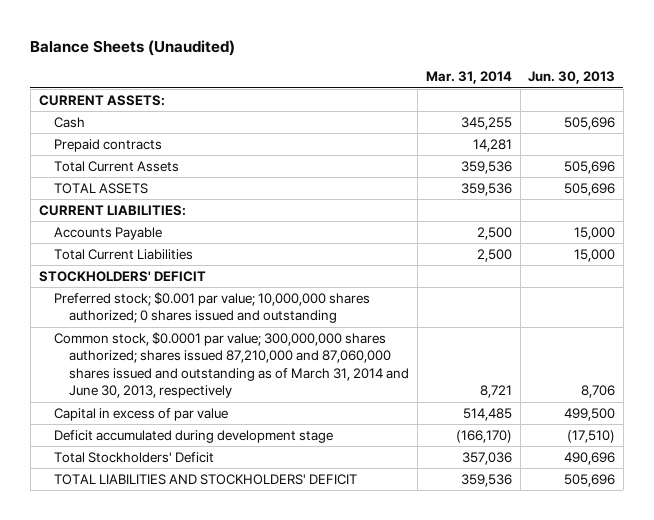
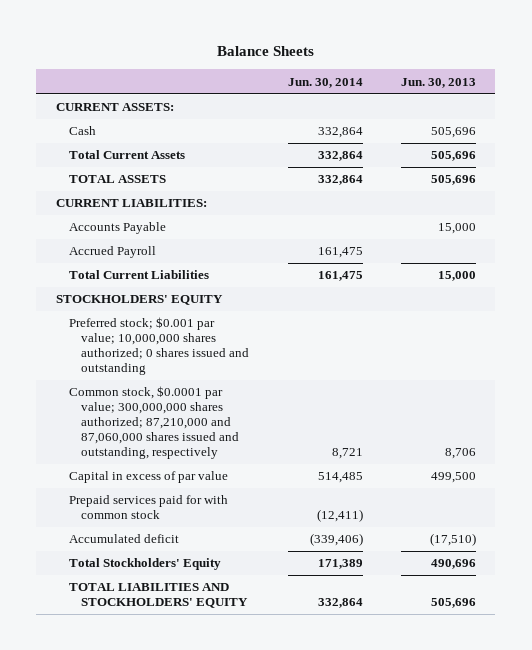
[30,39,236,56] Balance Sheets (Unaudited) -> [216,46,314,57] Balance Sheets
[425,71,512,85] Mar. 31, 2014 -> none
none -> [287,77,363,88] Jun. 30, 2014
[54,138,163,152] Prepaid contracts -> none
none -> [68,246,156,259] Accrued Payroll
[38,270,206,282] STOCKHOLDERS' DEFICIT -> [55,295,223,306] STOCKHOLDERS' EQUITY
[54,331,410,399] Common stock, $0.0001 par value; 300,000,000 shares authorized; shares issued 87,210,000 and 87,060,000 shares issued and outstanding as of March 31, 2014 and June 30, 2013, respectively -> [68,386,240,460] Common stock, $0.0001 par value; 300,000,000 shares authorized; 87,210,000 and 87,060,000 shares issued and outstanding, respectively
none -> [68,495,228,520] Prepaid services paid for with common stock
[54,429,334,443] Deficit accumulated during development stage -> [68,534,179,544] Accumulated deficit
[54,451,215,463] Total Stockholders' Deficit -> [68,558,221,571] Total Stockholders' Equity
[54,473,358,485] TOTAL LIABILITIES AND STOCKHOLDERS' DEFICIT -> [68,583,249,609] TOTAL LIABILITIES AND STOCKHOLDERS' EQUITY

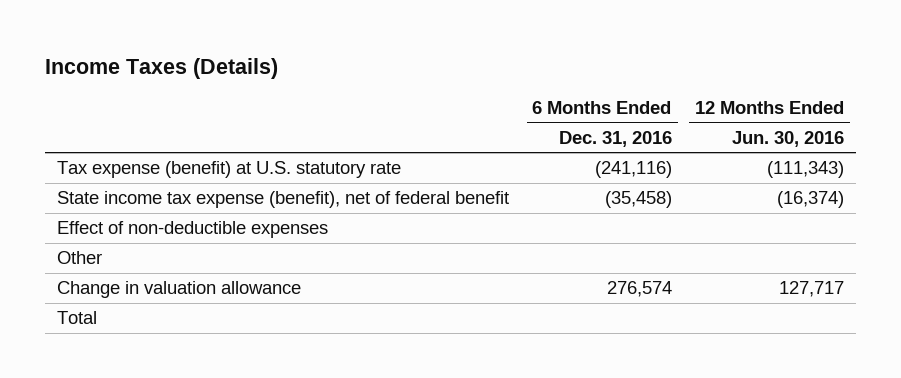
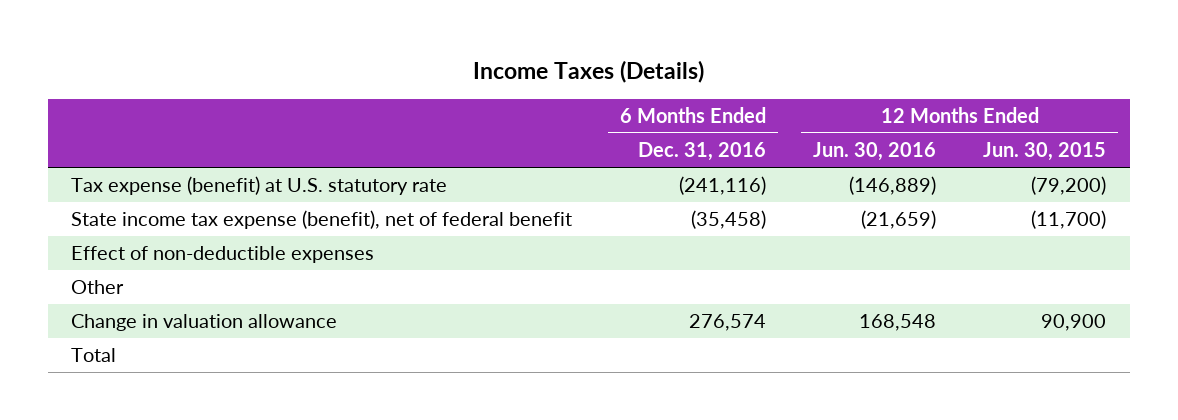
none -> [983,142,1107,162] Jun. 30, 2015
[767,161,845,179] (111,343) -> [849,176,937,196] (146,889)
[777,191,845,209] (16,374) -> [861,210,937,230] (21,659)
[779,281,845,298] 127,717 -> [859,314,937,332] 168,548

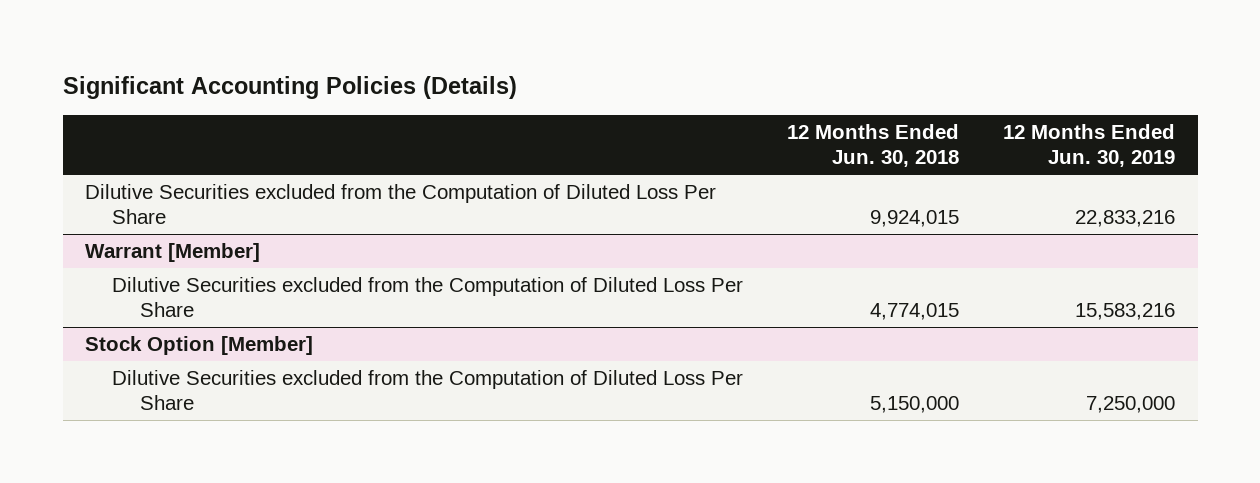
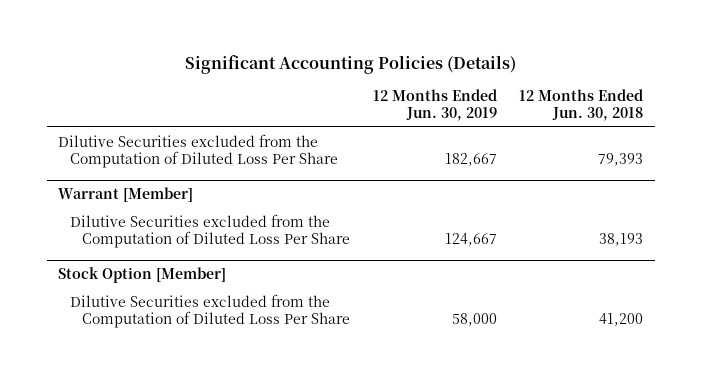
[870,210,960,228] 9,924,015 -> [598,152,644,166] 79,393
[1075,210,1176,228] 22,833,216 -> [444,152,497,166] 182,667
[870,303,960,321] 4,774,015 -> [599,232,644,246] 38,193
[1075,303,1176,321] 15,583,216 -> [444,232,497,246] 124,667
[870,396,960,414] 5,150,000 -> [599,312,644,326] 41,200
[1086,396,1176,414] 7,250,000 -> [451,312,497,326] 58,000

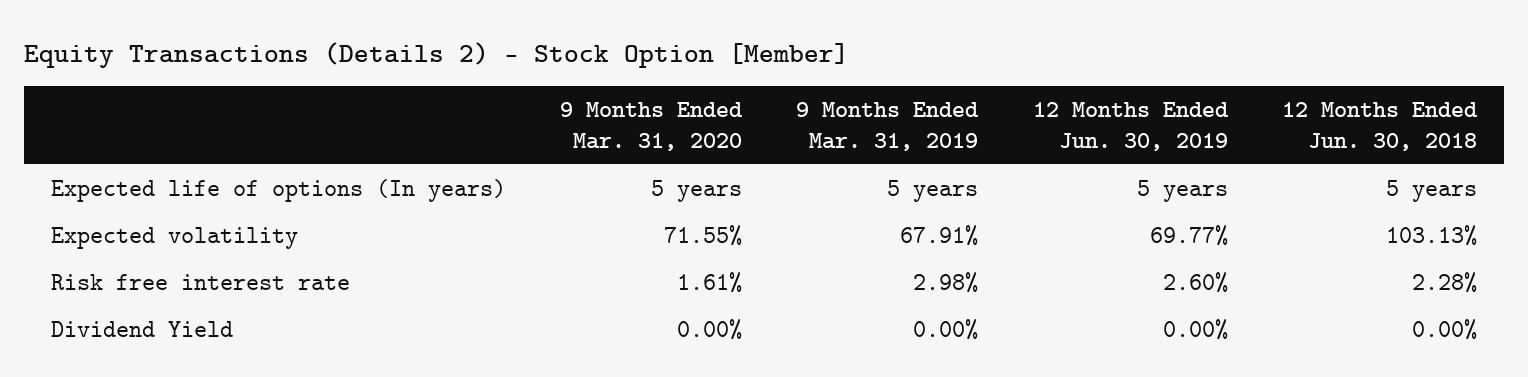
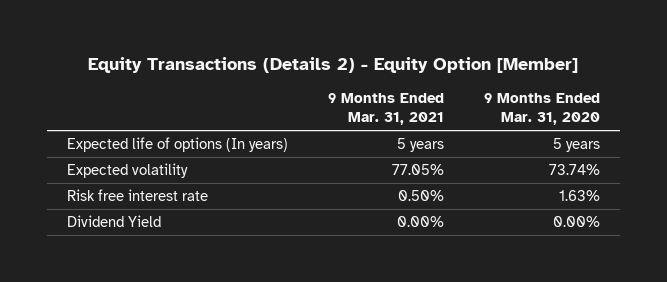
[23,41,849,68] Equity Transactions (Details 2) - Stock Option [Member] -> [88,56,579,73] Equity Transactions (Details 2) - Equity Option [Member]
[796,102,980,151] 9 Months Ended Mar. 31, 2019 -> none
[1032,102,1229,151] 12 Months Ended Jun. 30, 2019 -> none
[1281,102,1478,151] 12 Months Ended Jun. 30, 2018 -> none
none -> [327,93,444,126] 9 Months Ended Mar. 31, 2021
[664,225,743,247] 71.55% -> [549,164,601,176] 73.74%
[677,272,743,294] 1.61% -> [559,190,601,202] 1.63%

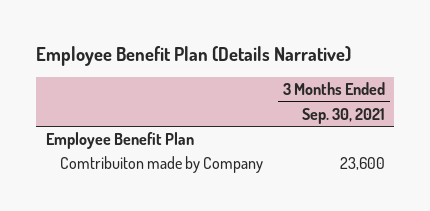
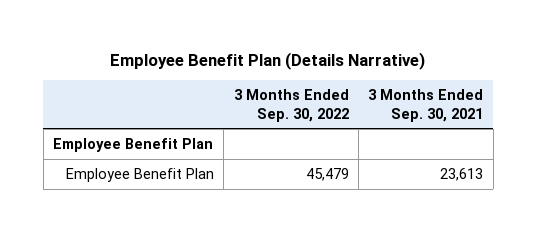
none -> [233,89,349,122] 3 Months Ended Sep. 30, 2022
[60,156,264,174] Comtribuiton made by Company -> none
none -> [65,167,214,182] Employee Benefit Plan

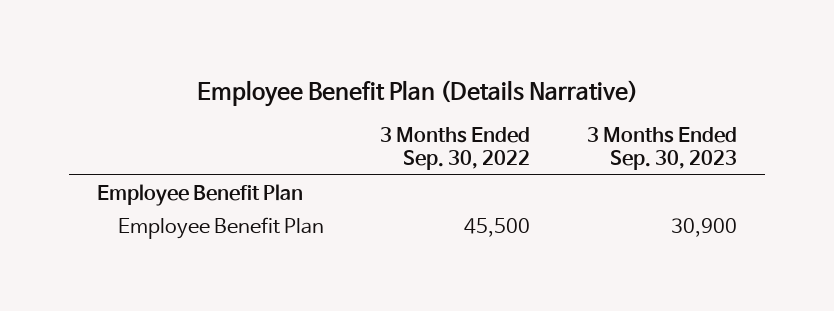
[368,89,484,122] 3 Months Ended Sep. 30, 2021 -> none
none -> [586,127,737,171] 3 Months Ended Sep. 30, 2023
[305,167,349,181] 45,479 -> [464,217,531,237] 45,500

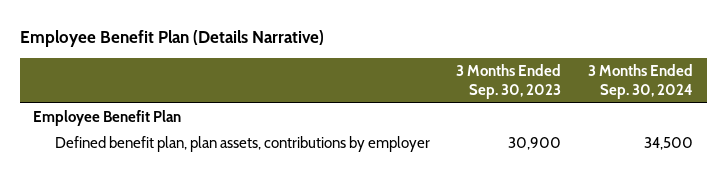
[380,127,531,171] 3 Months Ended Sep. 30, 2022 -> none
none -> [588,63,694,100] 3 Months Ended Sep. 30, 2024
[117,216,324,239] Employee Benefit Plan -> [54,136,430,153] Defined benefit plan, plan assets, contributions by employer

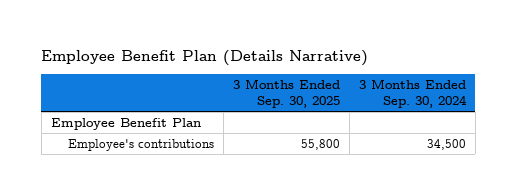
[456,63,562,100] 3 Months Ended Sep. 30, 2023 -> none
none -> [233,79,341,109] 3 Months Ended Sep. 30, 2025
[54,136,430,153] Defined benefit plan, plan assets, contributions by employer -> [68,139,215,152] Employee's contributions

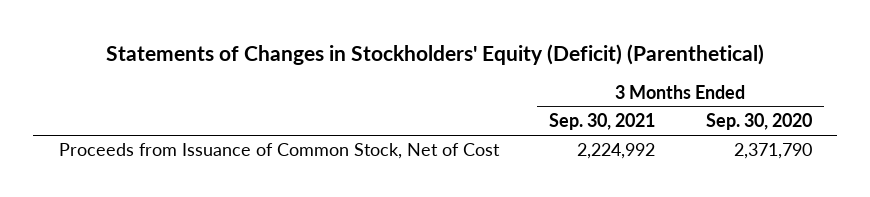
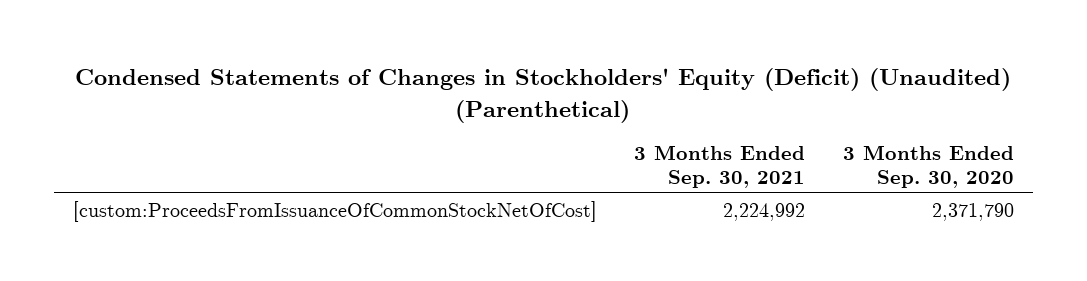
[106,44,765,66] Statements of Changes in Stockholders' Equity (Deficit) (Parenthetical) -> [75,68,1012,123] Condensed Statements of Changes in Stockholders' Equity (Deficit) (Unaudited) (Parenthetical)
[58,143,500,160] Proceeds from Issuance of Common Stock, Net of Cost -> [72,201,597,223] [custom:ProceedsFromIssuanceOfCommonStockNetOfCost]

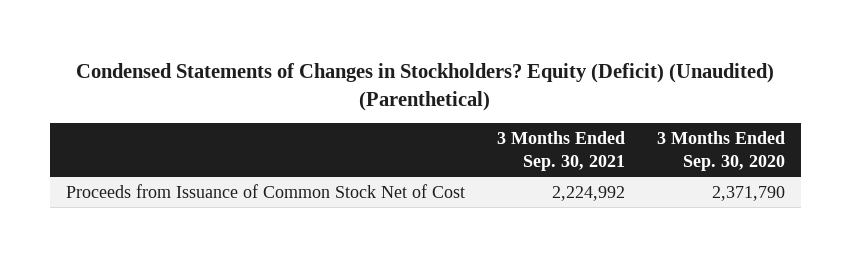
[75,68,1012,123] Condensed Statements of Changes in Stockholders' Equity (Deficit) (Unaudited) (Parenthetical) -> [76,62,775,111] Condensed Statements of Changes in Stockholders? Equity (Deficit) (Unaudited) (Parenthetical)
[72,201,597,223] [custom:ProceedsFromIssuanceOfCommonStockNetOfCost] -> [65,183,465,198] Proceeds from Issuance of Common Stock Net of Cost

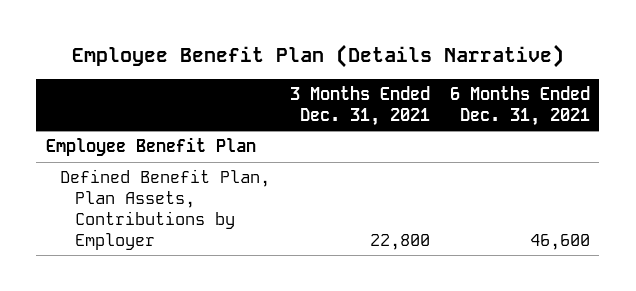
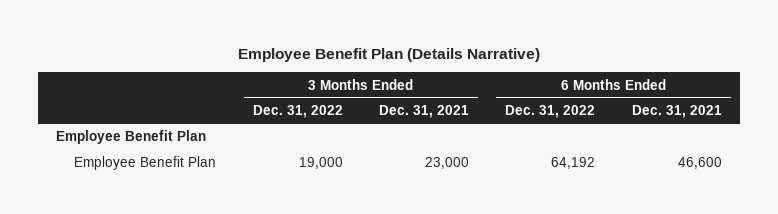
none -> [252,105,343,119] Dec. 31, 2022
none -> [505,105,596,119] Dec. 31, 2022
[60,169,271,250] Defined Benefit Plan, Plan Assets, Contributions by Employer -> [74,156,217,171] Employee Benefit Plan
[369,233,430,250] 22,800 -> [425,157,470,170] 23,000

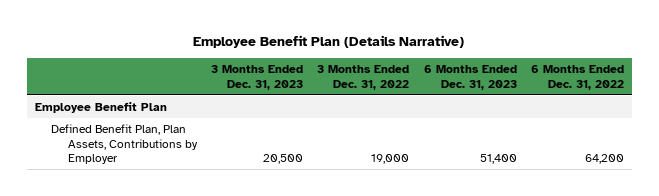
[379,105,470,119] Dec. 31, 2021 -> none
[631,105,722,119] Dec. 31, 2021 -> none
none -> [211,65,304,90] 3 Months Ended Dec. 31, 2023
none -> [423,65,517,90] 6 Months Ended Dec. 31, 2023
[74,156,217,171] Employee Benefit Plan -> [51,124,198,165] Defined Benefit Plan, Plan Assets, Contributions by Employer
[551,157,596,170] 64,192 -> [585,154,625,165] 64,200

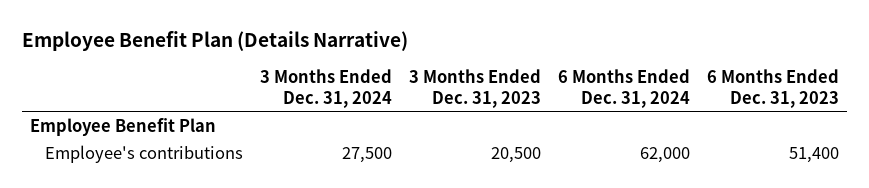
[317,65,410,90] 3 Months Ended Dec. 31, 2022 -> none
[531,65,625,90] 6 Months Ended Dec. 31, 2022 -> none
none -> [259,69,392,108] 3 Months Ended Dec. 31, 2024
none -> [557,69,690,108] 6 Months Ended Dec. 31, 2024
[51,124,198,165] Defined Benefit Plan, Plan Assets, Contributions by Employer -> [44,144,243,163] Employee's contributions

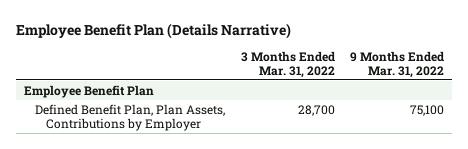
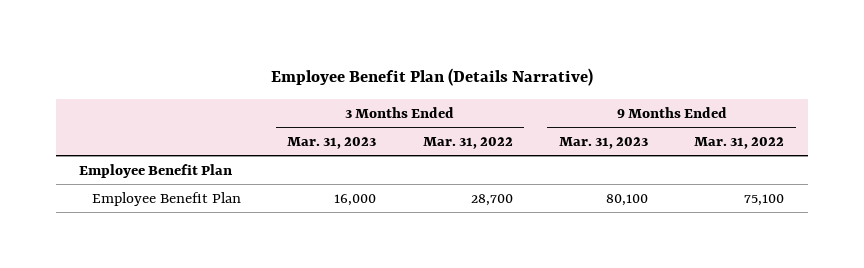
none -> [287,136,377,149] Mar. 31, 2023
none -> [559,136,649,149] Mar. 31, 2023
[35,103,226,132] Defined Benefit Plan, Plan Assets, Contributions by Employer -> [92,191,242,206] Employee Benefit Plan

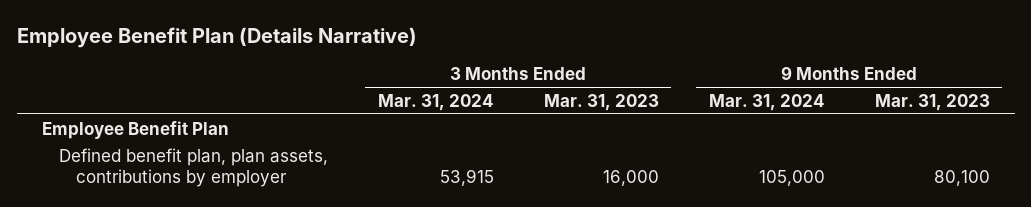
[422,136,513,149] Mar. 31, 2022 -> none
[694,136,785,149] Mar. 31, 2022 -> none
none -> [377,93,494,111] Mar. 31, 2024
none -> [708,93,825,111] Mar. 31, 2024
[92,191,242,206] Employee Benefit Plan -> [58,147,328,188] Defined benefit plan, plan assets, contributions by employer

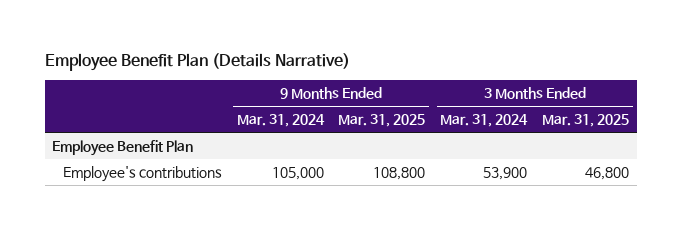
[543,93,659,111] Mar. 31, 2023 -> none
[874,93,990,111] Mar. 31, 2023 -> none
none -> [338,114,426,128] Mar. 31, 2025
none -> [542,114,630,128] Mar. 31, 2025
[58,147,328,188] Defined benefit plan, plan assets, contributions by employer -> none
none -> [62,166,222,183] Employee's contributions

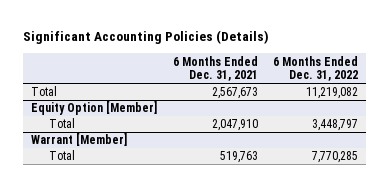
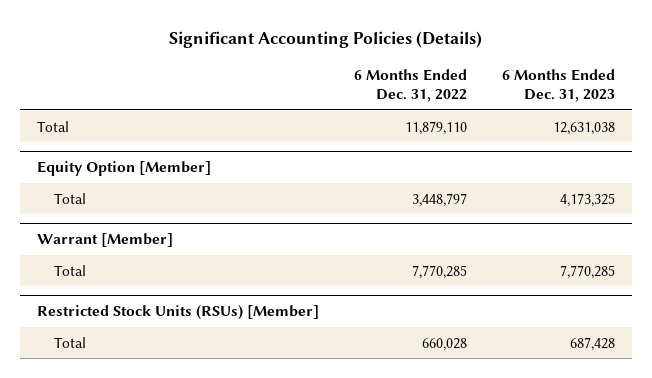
[172,55,258,82] 6 Months Ended Dec. 31, 2021 -> none
none -> [501,68,615,103] 6 Months Ended Dec. 31, 2023
[306,87,359,100] 11,219,082 -> [404,120,467,135] 11,879,110
none -> [37,305,320,321] Restricted Stock Units (RSUs) [Member]
none -> [53,336,86,348] Total

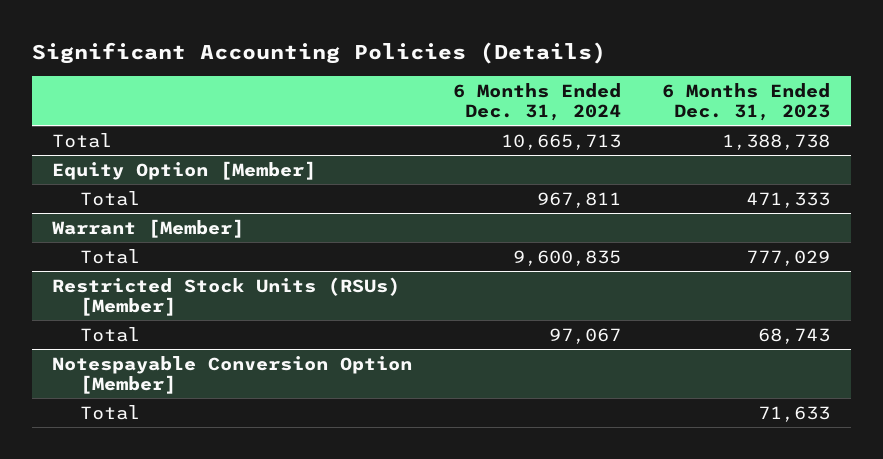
[353,68,467,103] 6 Months Ended Dec. 31, 2022 -> none
none -> [453,82,622,121] 6 Months Ended Dec. 31, 2024
[552,121,615,135] 12,631,038 -> [722,133,831,150] 1,388,738
[559,192,615,207] 4,173,325 -> [746,191,831,208] 471,333
[559,264,615,279] 7,770,285 -> [746,249,831,266] 777,029
[569,336,615,351] 687,428 -> [758,327,831,344] 68,743
none -> [52,355,413,394] Notespayable Conversion Option [Member]
none -> [79,404,140,420] Total

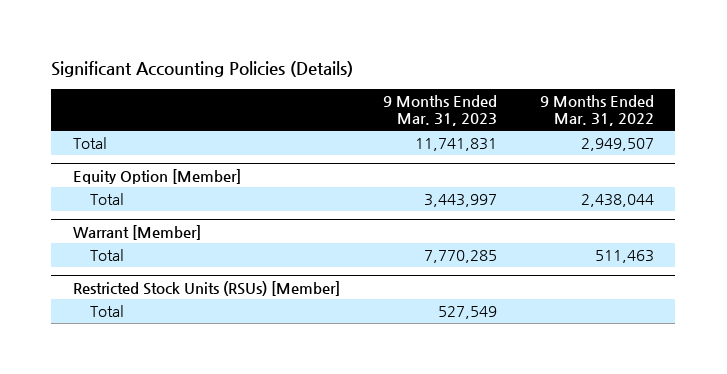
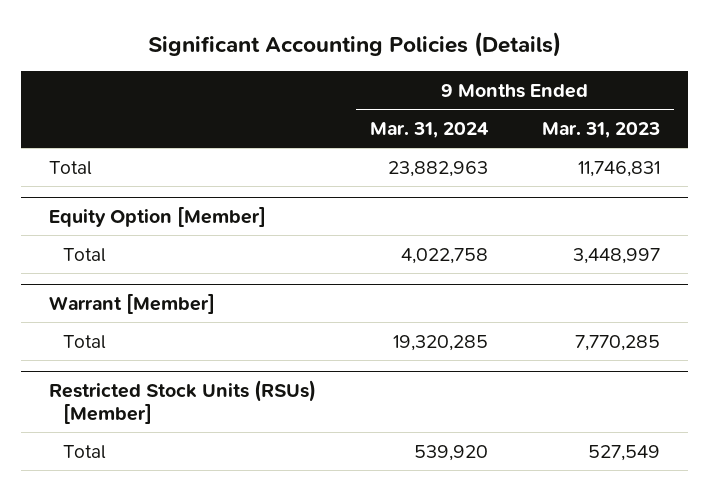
[539,95,654,127] 9 Months Ended Mar. 31, 2022 -> none
none -> [370,121,490,138] Mar. 31, 2024
[414,138,497,152] 11,741,831 -> [578,160,661,177] 11,746,831
[423,194,497,208] 3,443,997 -> [573,247,661,264] 3,448,997

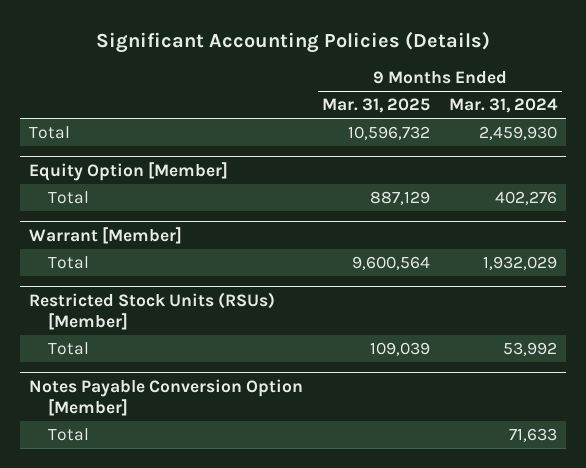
[542,121,661,138] Mar. 31, 2023 -> none
none -> [322,98,431,114] Mar. 31, 2025
[388,160,489,177] 23,882,963 -> [478,125,557,140] 2,459,930
[401,247,489,264] 4,022,758 -> [494,190,557,205] 402,276
[393,334,489,351] 19,320,285 -> [482,255,557,270] 1,932,029
[414,444,489,461] 539,920 -> [502,341,557,356] 53,992
none -> [29,378,304,416] Notes Payable Conversion Option [Member]
none -> [48,427,90,441] Total

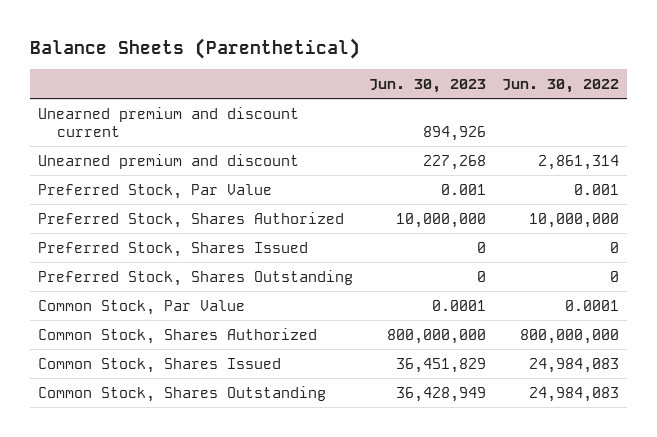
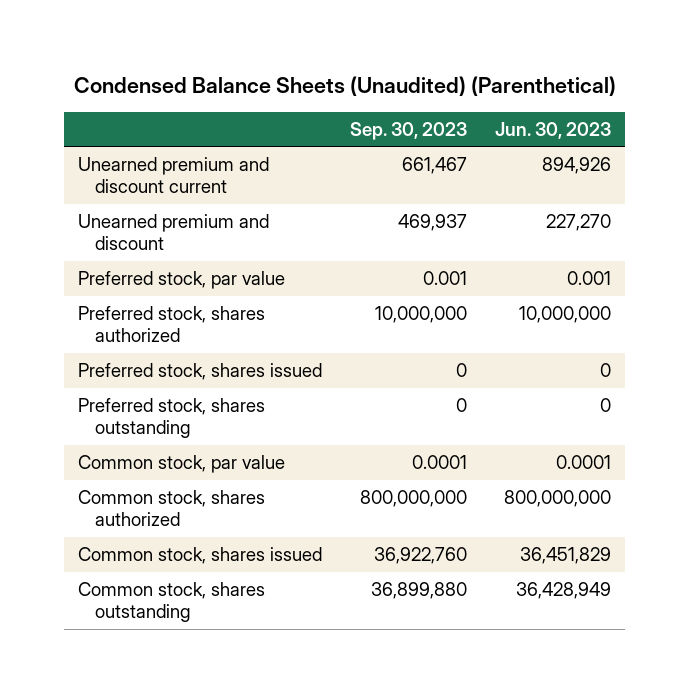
[30,37,361,59] Balance Sheets (Parenthetical) -> [73,75,616,96] Condensed Balance Sheets (Unaudited) (Parenthetical)
[502,78,620,93] Jun. 30, 2022 -> none
none -> [350,121,468,140] Sep. 30, 2023
[423,154,487,170] 227,268 -> [546,214,612,232] 227,270
[38,183,273,199] Preferred Stock, Par Value -> [77,271,285,290] Preferred stock, par value
[38,211,345,228] Preferred Stock, Shares Authorized -> [77,306,265,342] Preferred stock, shares authorized
[38,241,309,257] Preferred Stock, Shares Issued -> [77,363,322,381] Preferred stock, shares issued
[38,269,354,286] Preferred Stock, Shares Outstanding -> [77,398,265,438] Preferred stock, shares outstanding
[38,299,246,315] Common Stock, Par Value -> [77,455,285,474] Common stock, par value
[38,327,318,344] Common Stock, Shares Authorized -> [77,490,265,526] Common stock, shares authorized
[38,357,282,373] Common Stock, Shares Issued -> [77,547,322,565] Common stock, shares issued
[38,385,327,402] Common Stock, Shares Outstanding -> [77,582,265,622] Common stock, shares outstanding

